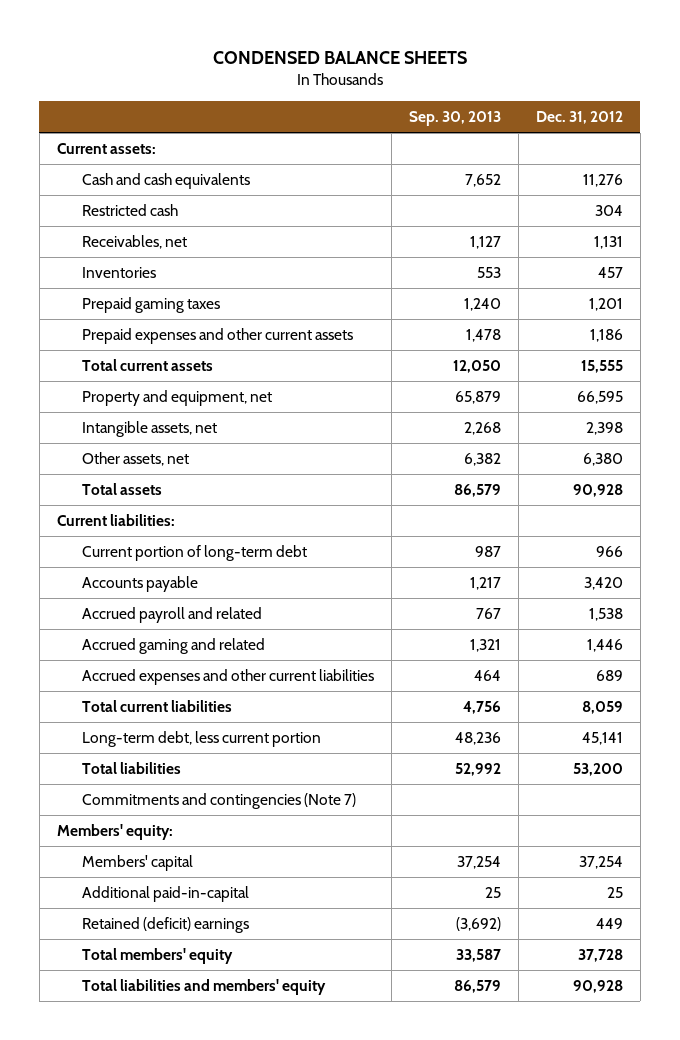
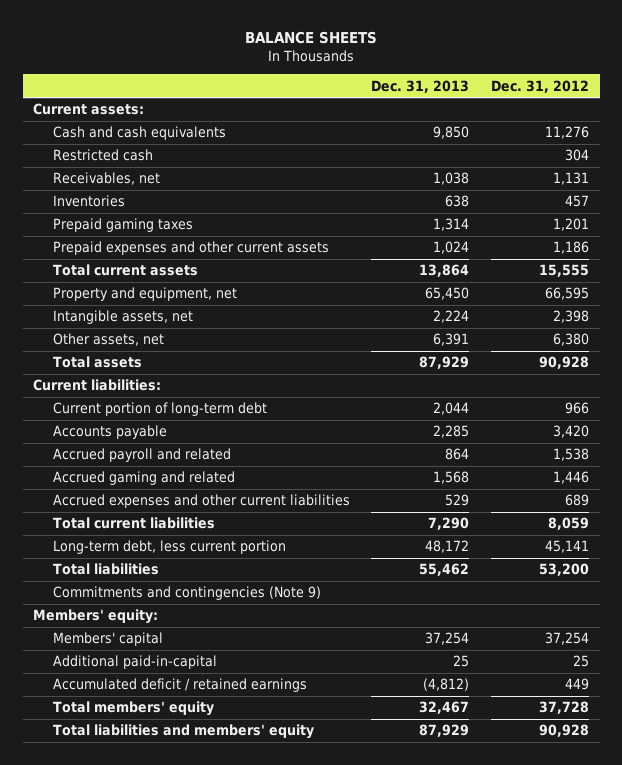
[212,50,467,64] CONDENSED BALANCE SHEETS -> [245,31,378,45] BALANCE SHEETS
[408,110,501,126] Sep. 30, 2013 -> none
none -> [371,79,470,93] Dec. 31, 2013
[81,793,356,810] Commitments and contingencies (Note 7) -> [52,586,321,601] Commitments and contingencies (Note 9)
[81,917,249,934] Retained (deficit) earnings -> [52,678,307,693] Accumulated deficit / retained earnings

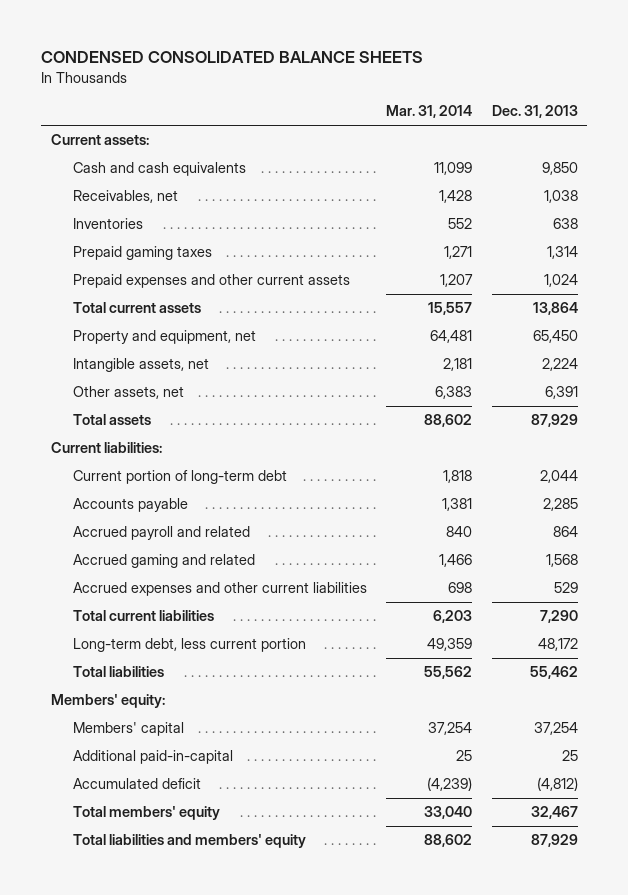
[245,31,378,45] BALANCE SHEETS -> [40,51,423,64] CONDENSED CONSOLIDATED BALANCE SHEETS
[491,79,590,93] Dec. 31, 2012 -> none
none -> [386,105,473,119] Mar. 31, 2014
[52,149,153,162] Restricted cash -> none
[52,586,321,601] Commitments and contingencies (Note 9) -> none
[52,678,307,693] Accumulated deficit / retained earnings -> [72,778,201,790] Accumulated deficit

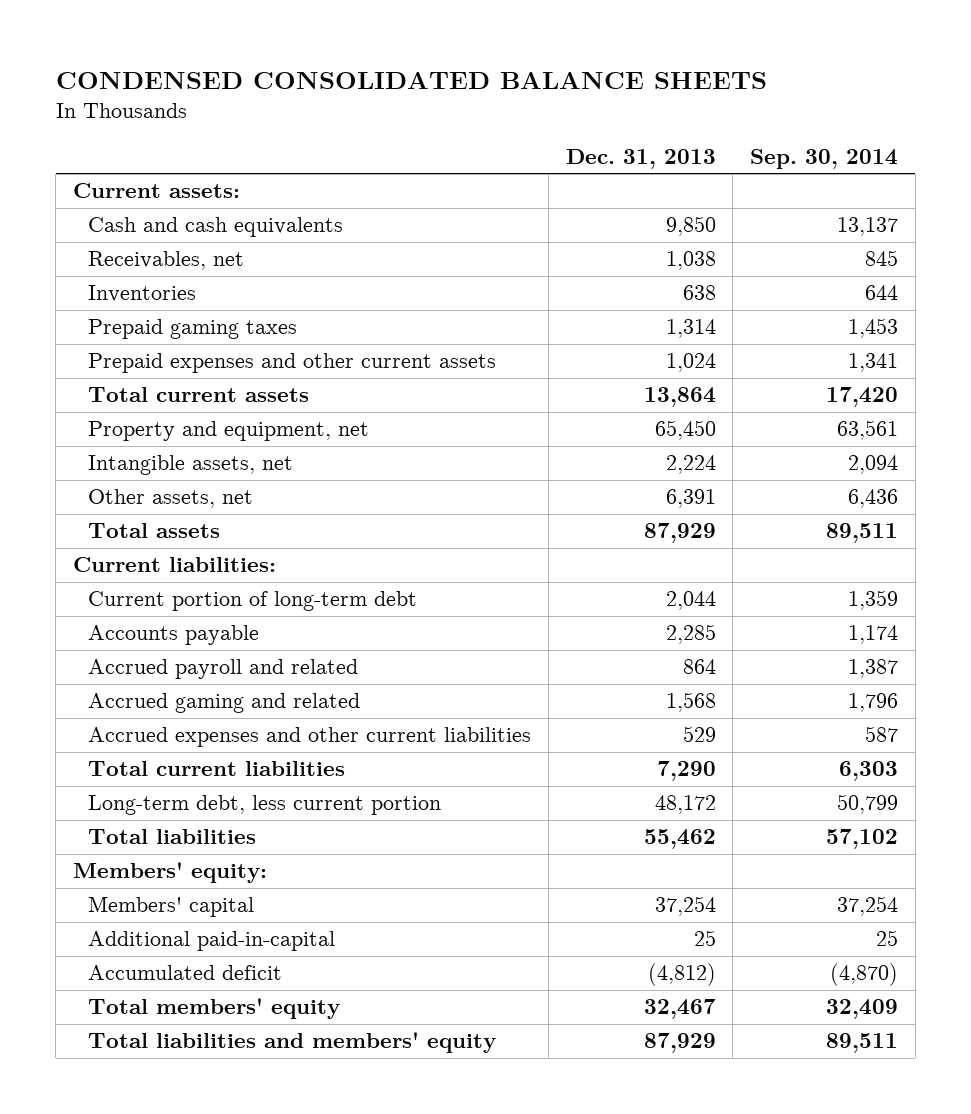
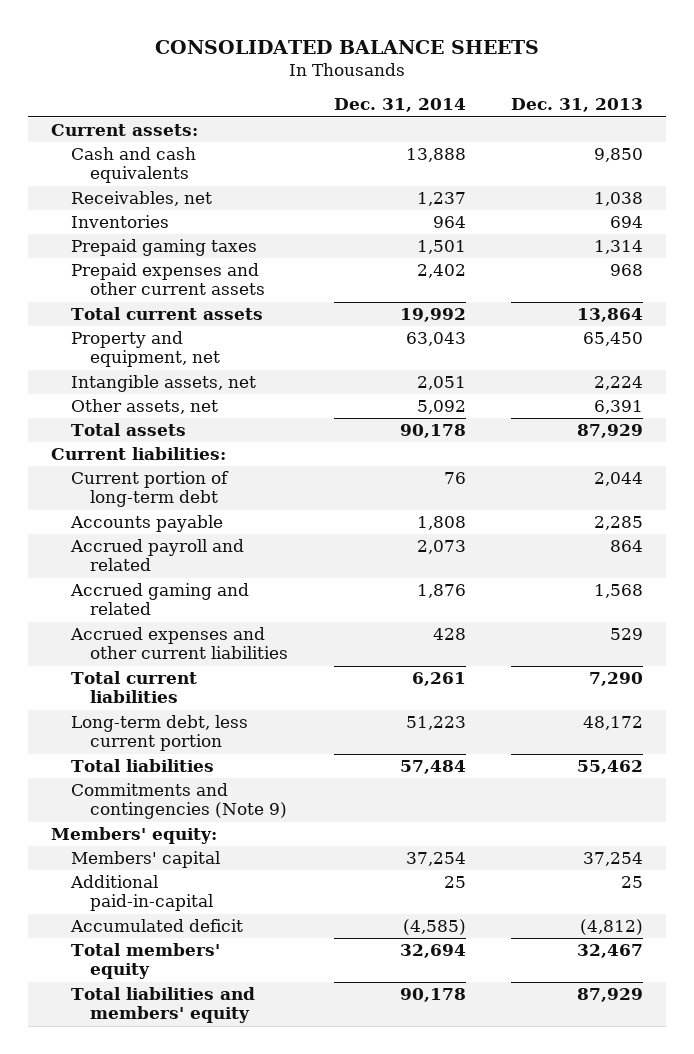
[55,72,767,90] CONDENSED CONSOLIDATED BALANCE SHEETS -> [155,39,540,54] CONSOLIDATED BALANCE SHEETS
[749,148,898,169] Sep. 30, 2014 -> none
none -> [333,98,466,113] Dec. 31, 2014
[682,285,716,301] 638 -> [610,216,644,229] 694
[665,353,716,373] 1,024 -> [610,264,644,277] 968
none -> [70,783,288,820] Commitments and contingencies (Note 9)

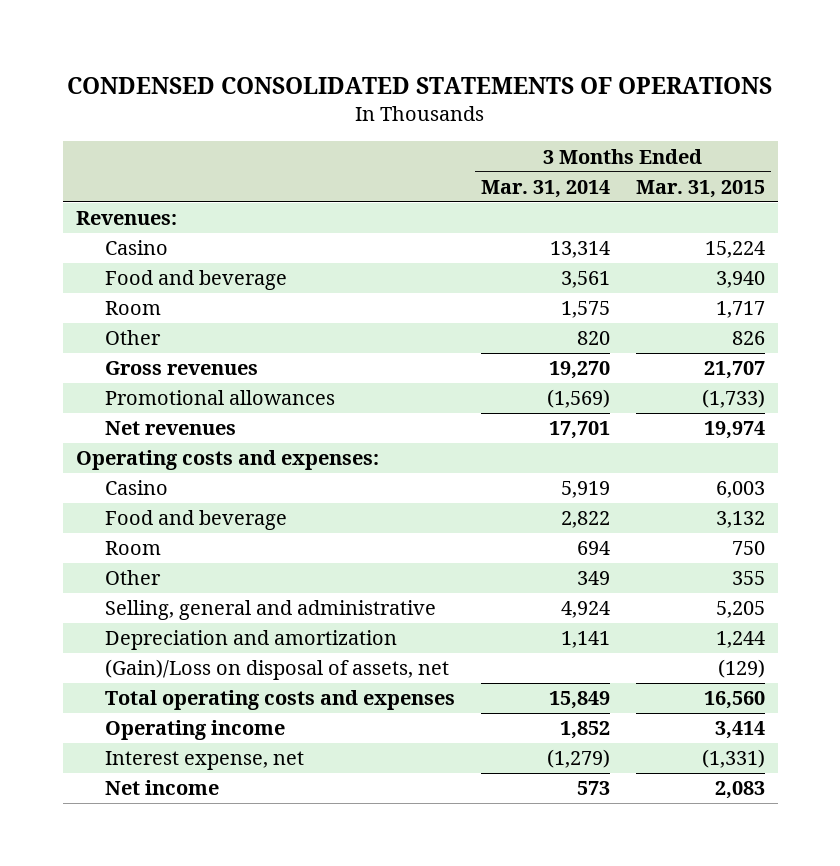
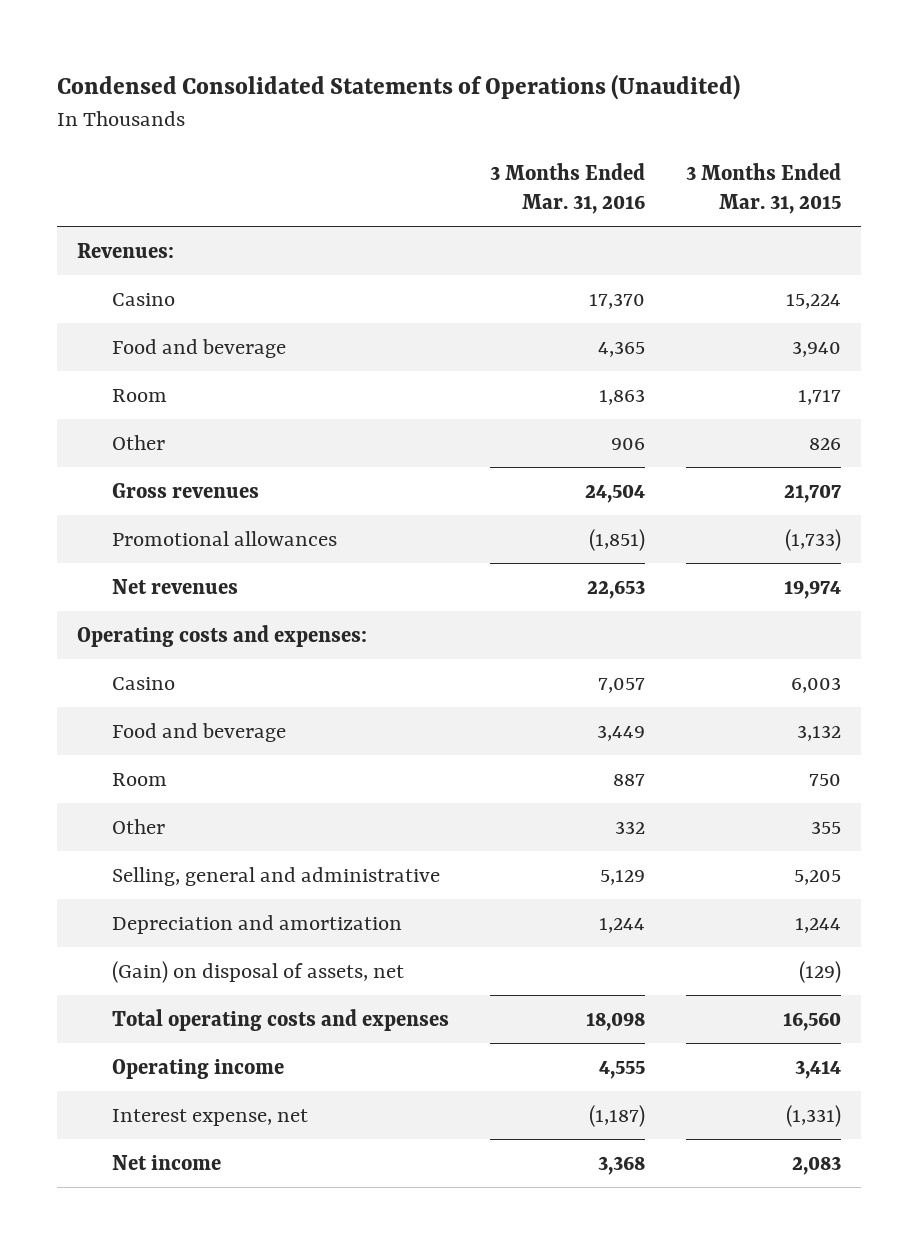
[67,77,773,95] CONDENSED CONSOLIDATED STATEMENTS OF OPERATIONS -> [56,73,740,100] Condensed Consolidated Statements of Operations (Unaudited)
[481,179,611,198] Mar. 31, 2014 -> none
none -> [489,162,645,214] 3 Months Ended Mar. 31, 2016
[105,659,450,681] (Gain)/Loss on disposal of assets, net -> [111,960,404,983] (Gain) on disposal of assets, net

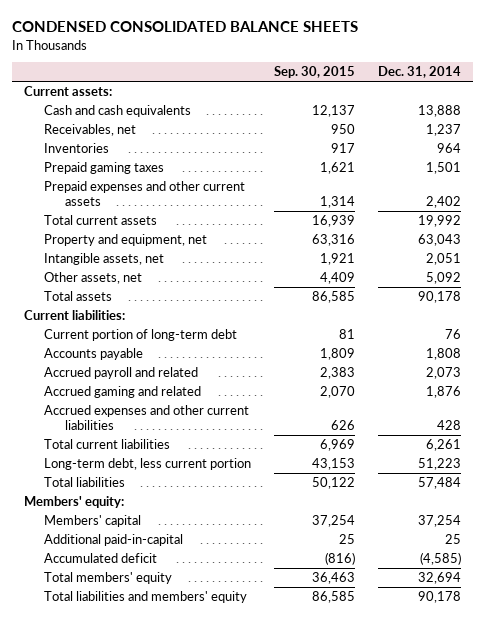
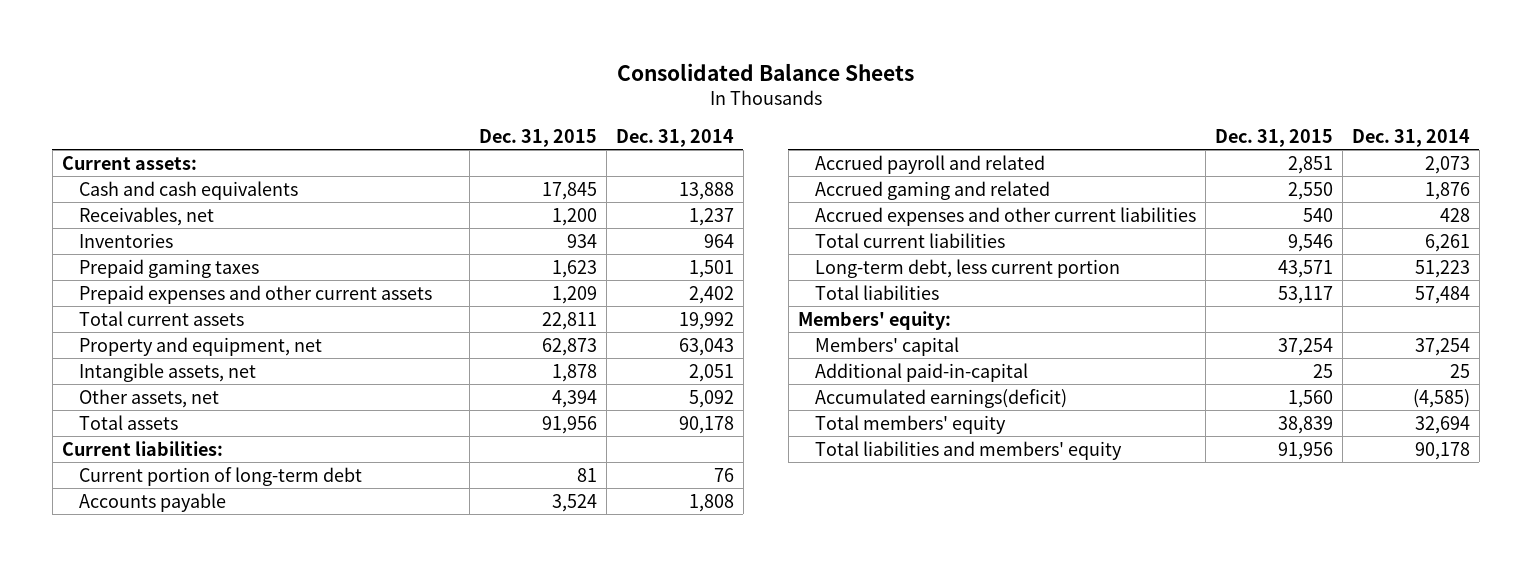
[12,21,359,33] CONDENSED CONSOLIDATED BALANCE SHEETS -> [616,62,914,81] Consolidated Balance Sheets
[274,66,356,79] Sep. 30, 2015 -> none
none -> [478,128,597,147] Dec. 31, 2015
[44,552,158,563] Accumulated deficit -> [815,388,1068,408] Accumulated earnings(deficit)

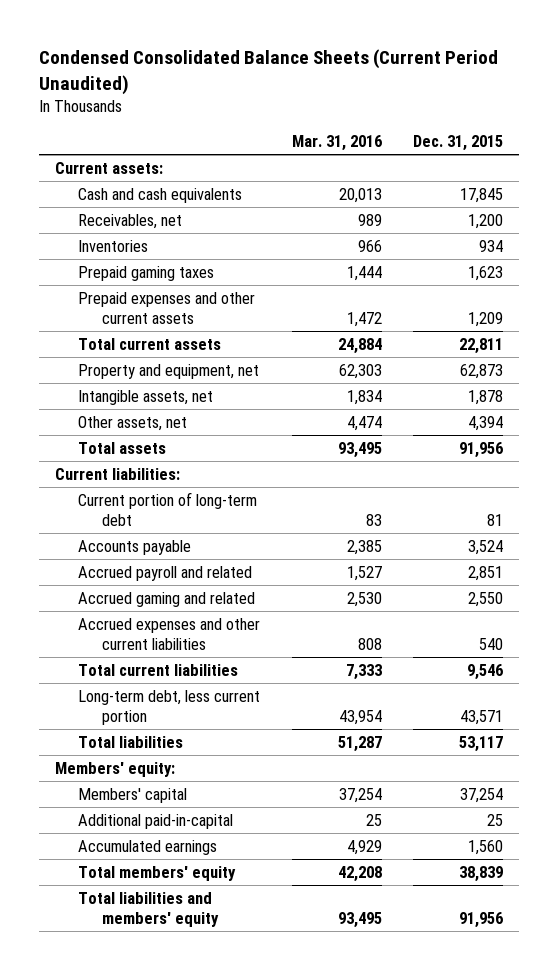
[616,62,914,81] Consolidated Balance Sheets -> [38,49,498,95] Condensed Consolidated Balance Sheets (Current Period Unaudited)
[615,128,734,147] Dec. 31, 2014 -> none
none -> [291,135,382,152] Mar. 31, 2016
[815,388,1068,408] Accumulated earnings(deficit) -> [78,839,218,855] Accumulated earnings

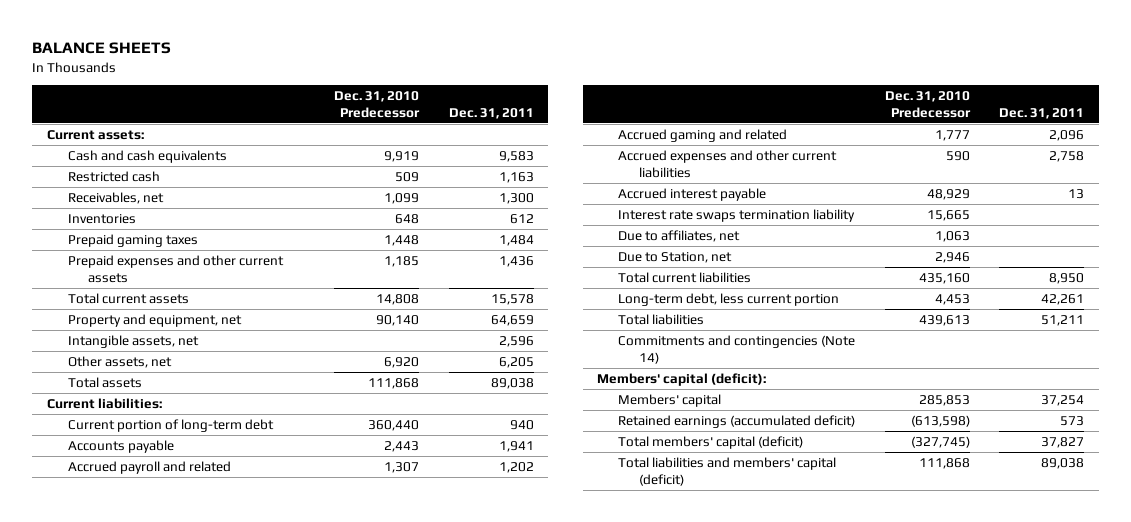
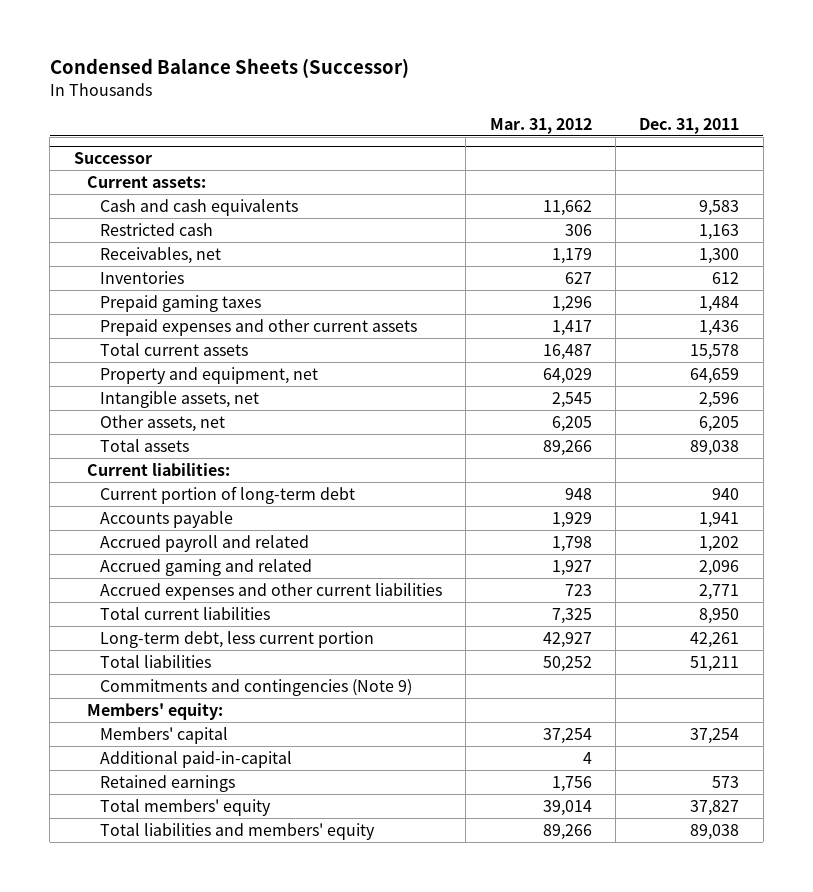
[31,42,171,55] BALANCE SHEETS -> [49,58,409,79] Condensed Balance Sheets (Successor)
[334,91,421,119] Dec. 31, 2010 Predecessor -> none
none -> [489,117,592,134] Mar. 31, 2012
none -> [73,152,152,165] Successor
[618,187,767,201] Accrued interest payable -> none
[618,208,856,222] Interest rate swaps termination liability -> none
[618,229,741,242] Due to affiliates, net -> none
[618,251,733,263] Due to Station, net -> none
[1049,150,1085,162] 2,758 -> [699,583,740,600] 2,771
[618,334,856,364] Commitments and contingencies (Note 14) -> [99,678,412,696] Commitments and contingencies (Note 9)
[597,372,767,386] Members' capital (deficit): -> [86,702,223,720] Members' equity:
none -> [99,750,292,768] Additional paid-in-capital
[618,414,856,428] Retained earnings (accumulated deficit) -> [99,774,235,792] Retained earnings
[618,435,804,449] Total members' capital (deficit) -> [99,798,271,816] Total members' equity
[618,456,837,486] Total liabilities and members' capital (deficit) -> [99,822,375,840] Total liabilities and members' equity

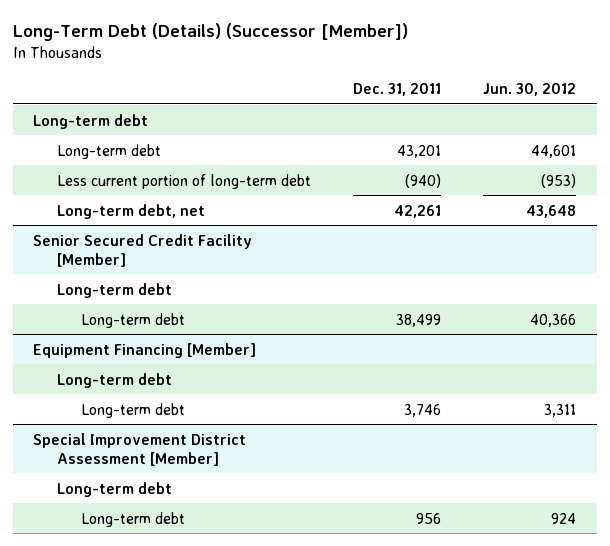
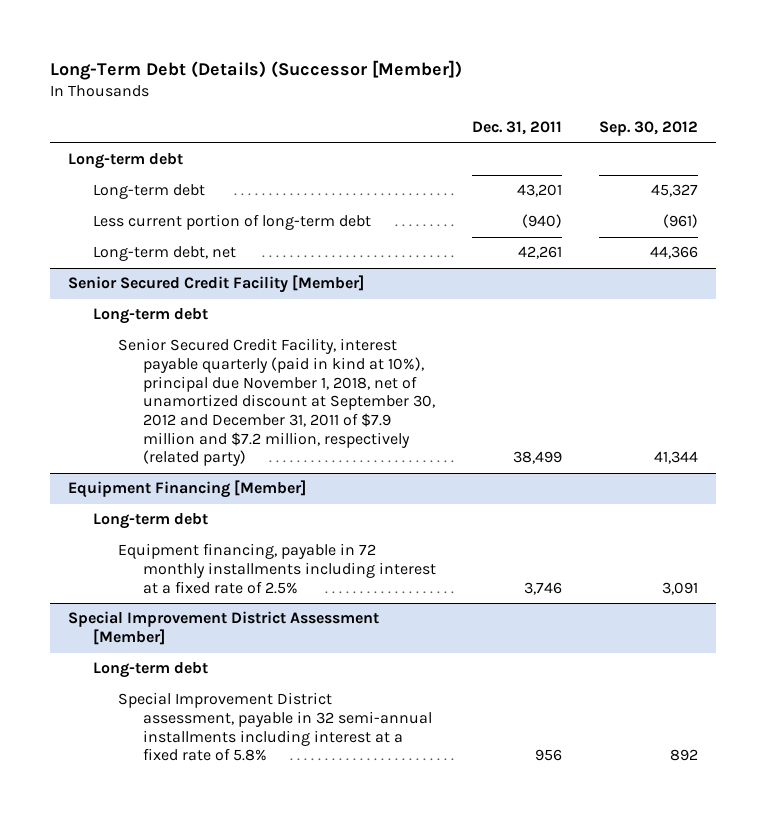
[483,82,577,96] Jun. 30, 2012 -> none
none -> [598,121,698,137] Sep. 30, 2012
[81,312,186,328] Long-term debt -> [118,338,436,467] Senior Secured Credit Facility, interest payable quarterly (paid in kind at 10%), principal due November 1, 2018, net of unamortized discount at September 30, 2012 and December 31, 2011 of $7.9 million and $7.2 million, respectively (related party)
[81,402,186,418] Long-term debt -> [118,543,437,594] Equipment financing, payable in 72 monthly installments including interest at a fixed rate of 2.5%
[81,511,186,527] Long-term debt -> [118,692,433,762] Special Improvement District assessment, payable in 32 semi-annual installments including interest at a fixed rate of 5.8%

